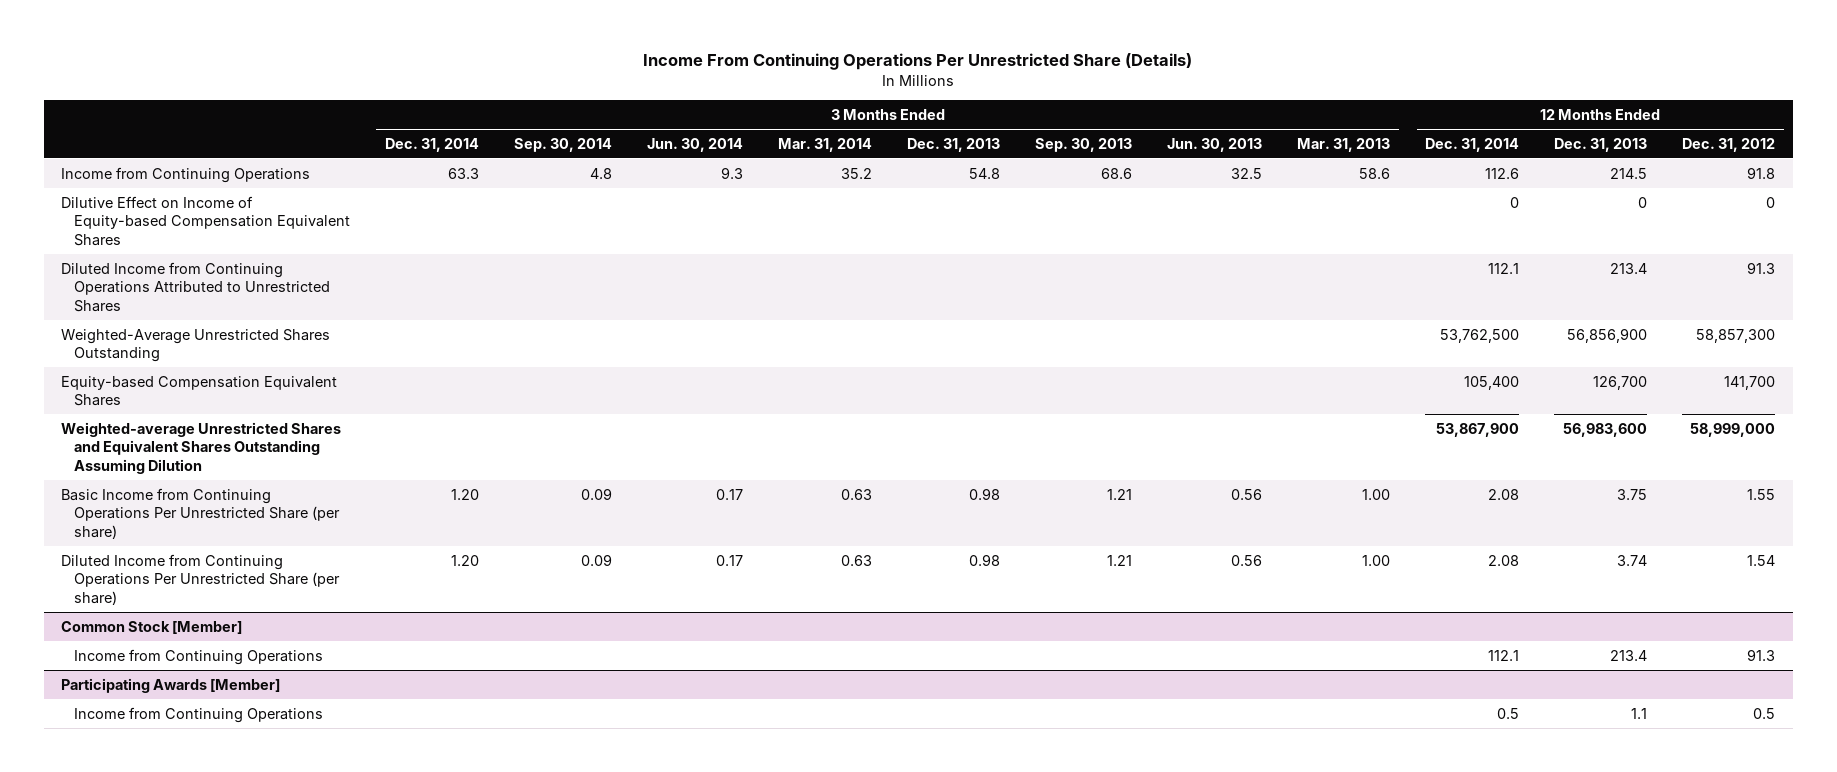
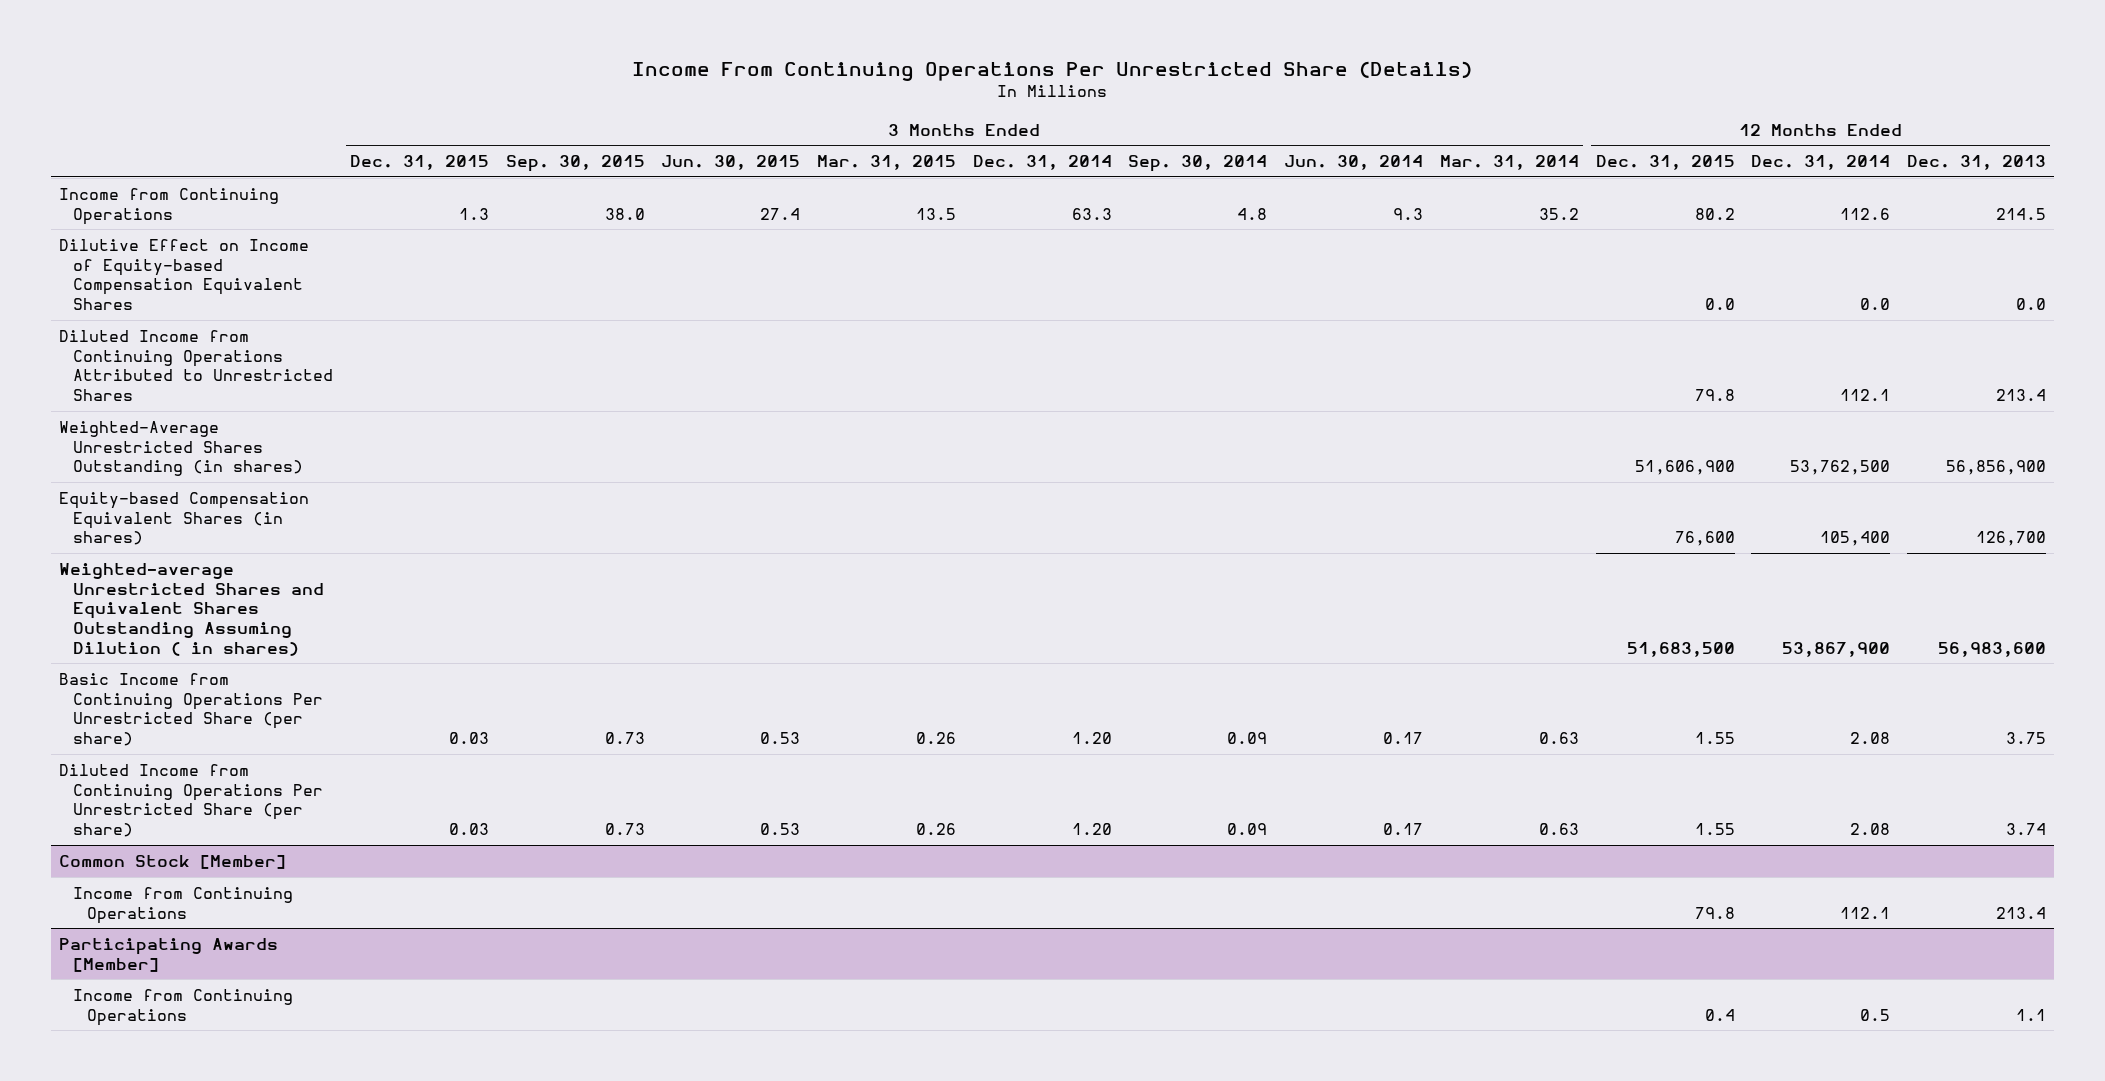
[907,137,1001,152] Dec. 31, 2013 -> none
[1035,137,1133,152] Sep. 30, 2013 -> none
[1167,137,1263,152] Jun. 30, 2013 -> none
[1297,137,1391,152] Mar. 31, 2013 -> none
[1682,137,1776,152] Dec. 31, 2012 -> none
none -> [349,155,489,171] Dec. 31, 2015
none -> [505,155,645,173] Sep. 30, 2015
none -> [661,155,801,171] Jun. 30, 2015
none -> [816,155,956,171] Mar. 31, 2015
none -> [1595,155,1735,171] Dec. 31, 2015
[1510,196,1520,208] 0 -> [1860,297,1891,310] 0.0
[1638,196,1648,208] 0 -> [2015,297,2046,310] 0.0
[61,328,331,363] Weighted-Average Unrestricted Shares Outstanding -> [59,420,304,477] Weighted-Average Unrestricted Shares Outstanding (in shares)
[61,375,338,407] Equity-based Compensation Equivalent Shares -> [59,491,310,546] Equity-based Compensation Equivalent Shares (in shares)
[61,421,342,474] Weighted-average Unrestricted Shares and Equivalent Shares Outstanding Assuming Dilution -> [59,562,325,656] Weighted-average Unrestricted Shares and Equivalent Shares Outstanding Assuming Dilution ( in shares)

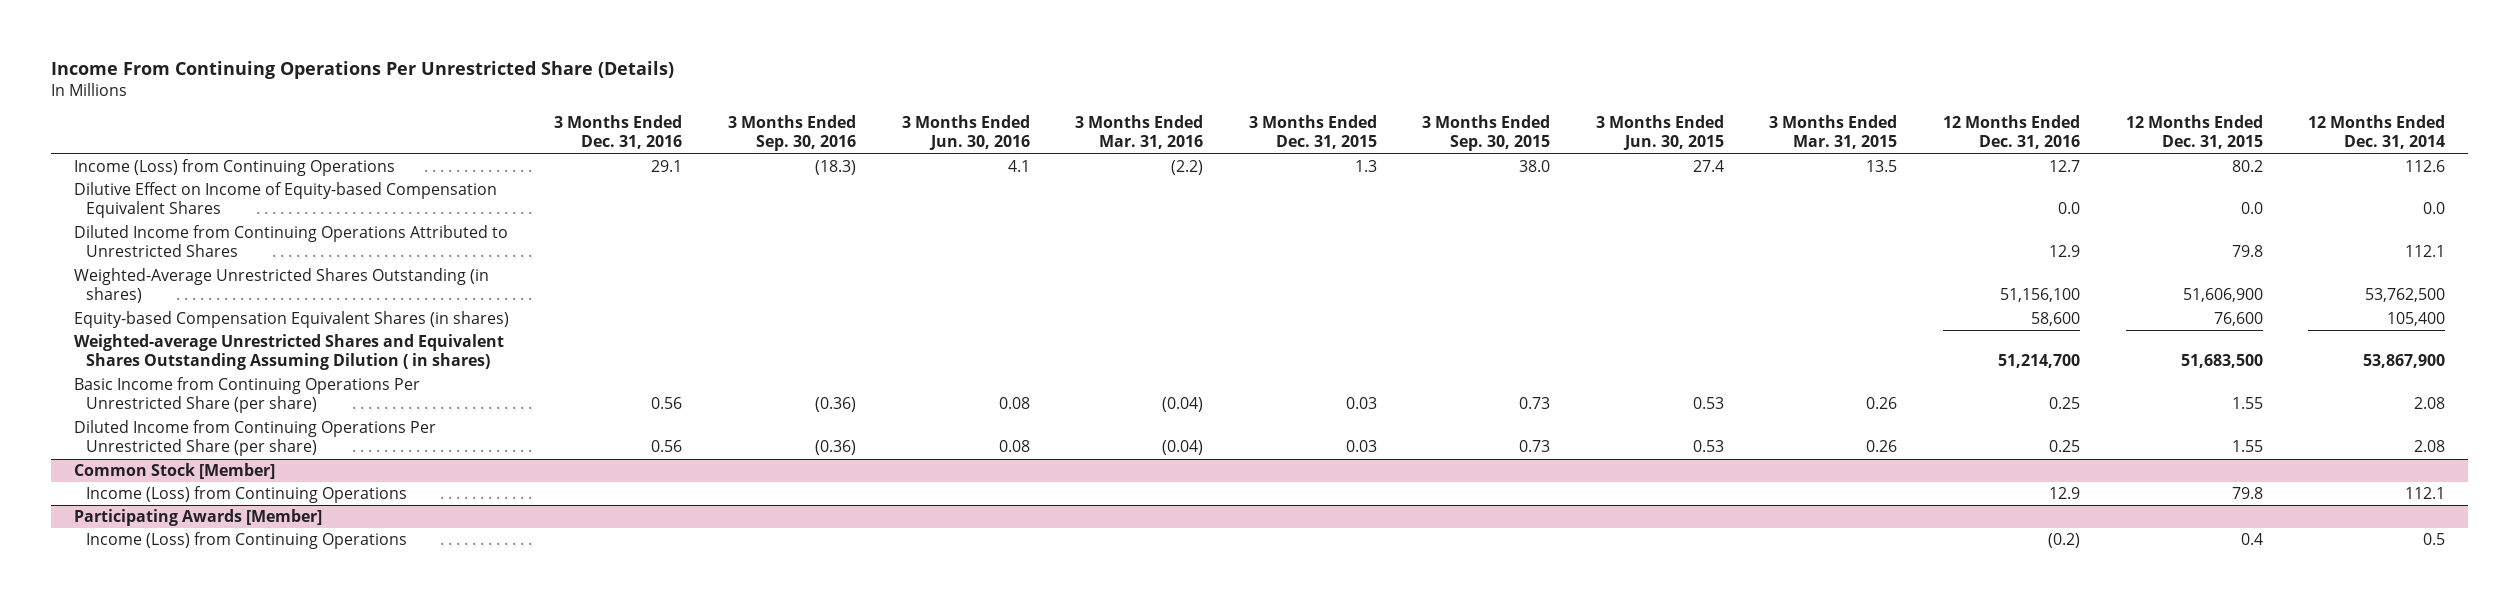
[972,155,1112,171] Dec. 31, 2014 -> none
[1128,155,1268,173] Sep. 30, 2014 -> none
[1284,155,1424,171] Jun. 30, 2014 -> none
[1439,155,1579,171] Mar. 31, 2014 -> none
[1906,155,2046,171] Dec. 31, 2013 -> none
none -> [554,115,683,150] 3 Months Ended Dec. 31, 2016
none -> [727,115,856,152] 3 Months Ended Sep. 30, 2016
none -> [901,115,1030,151] 3 Months Ended Jun. 30, 2016
none -> [1075,115,1204,150] 3 Months Ended Mar. 31, 2016
none -> [1943,115,2081,150] 12 Months Ended Dec. 31, 2016
[59,187,280,225] Income from Continuing Operations -> [73,159,395,177] Income (Loss) from Continuing Operations
[73,886,294,924] Income from Continuing Operations -> [85,486,407,504] Income (Loss) from Continuing Operations
[73,988,294,1026] Income from Continuing Operations -> [85,532,407,550] Income (Loss) from Continuing Operations

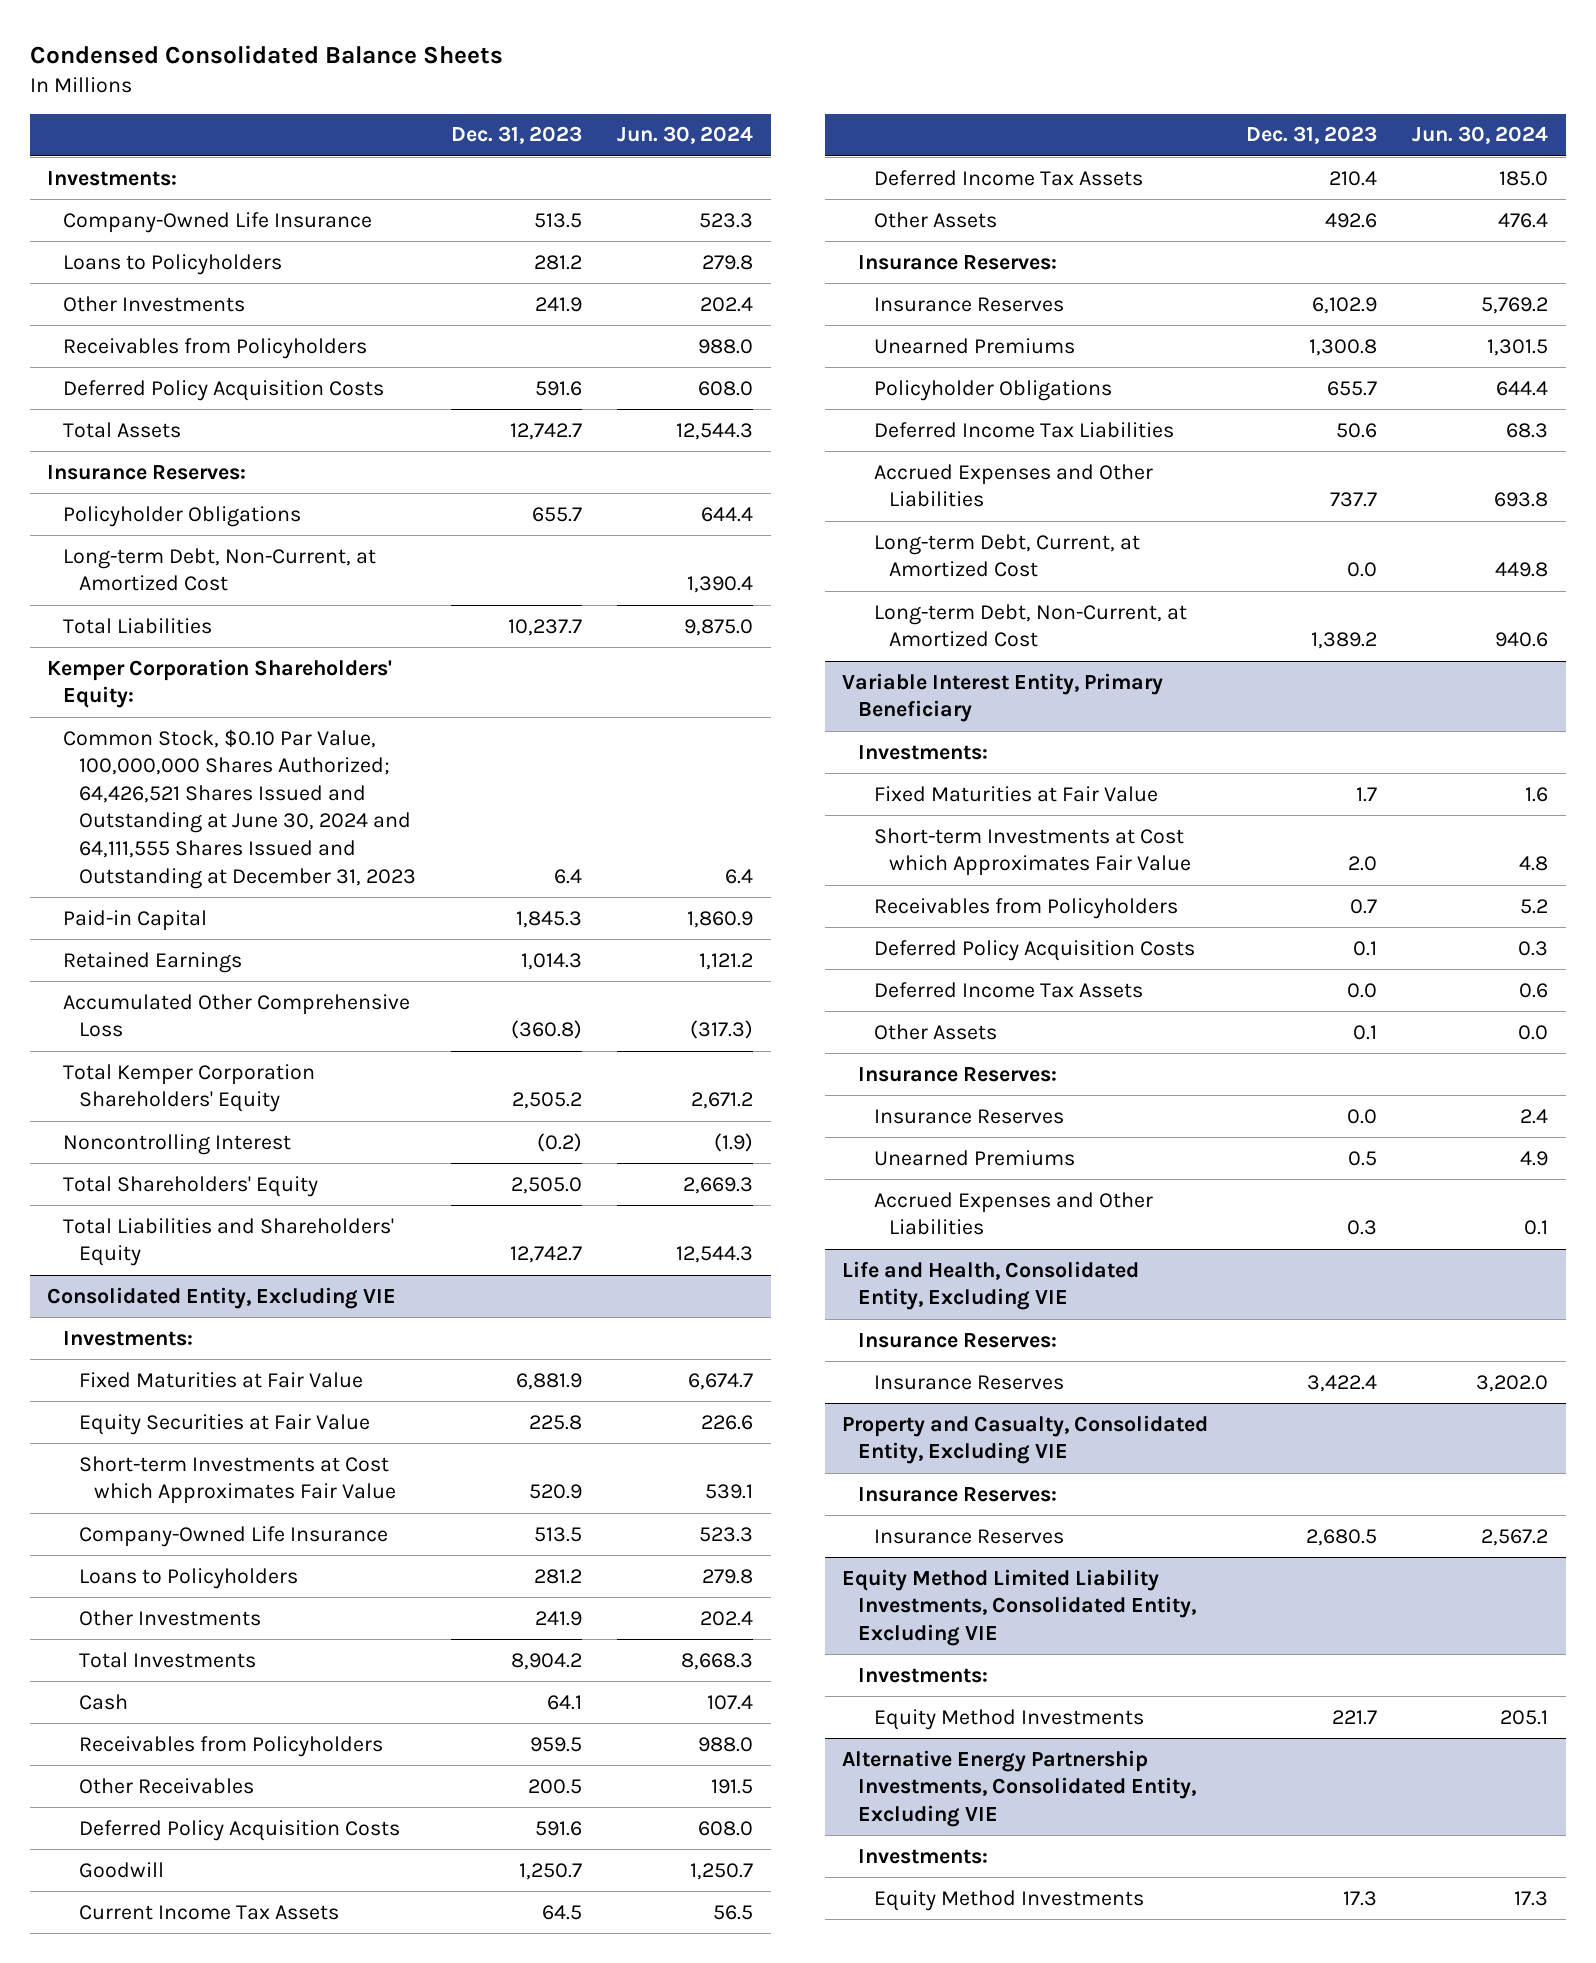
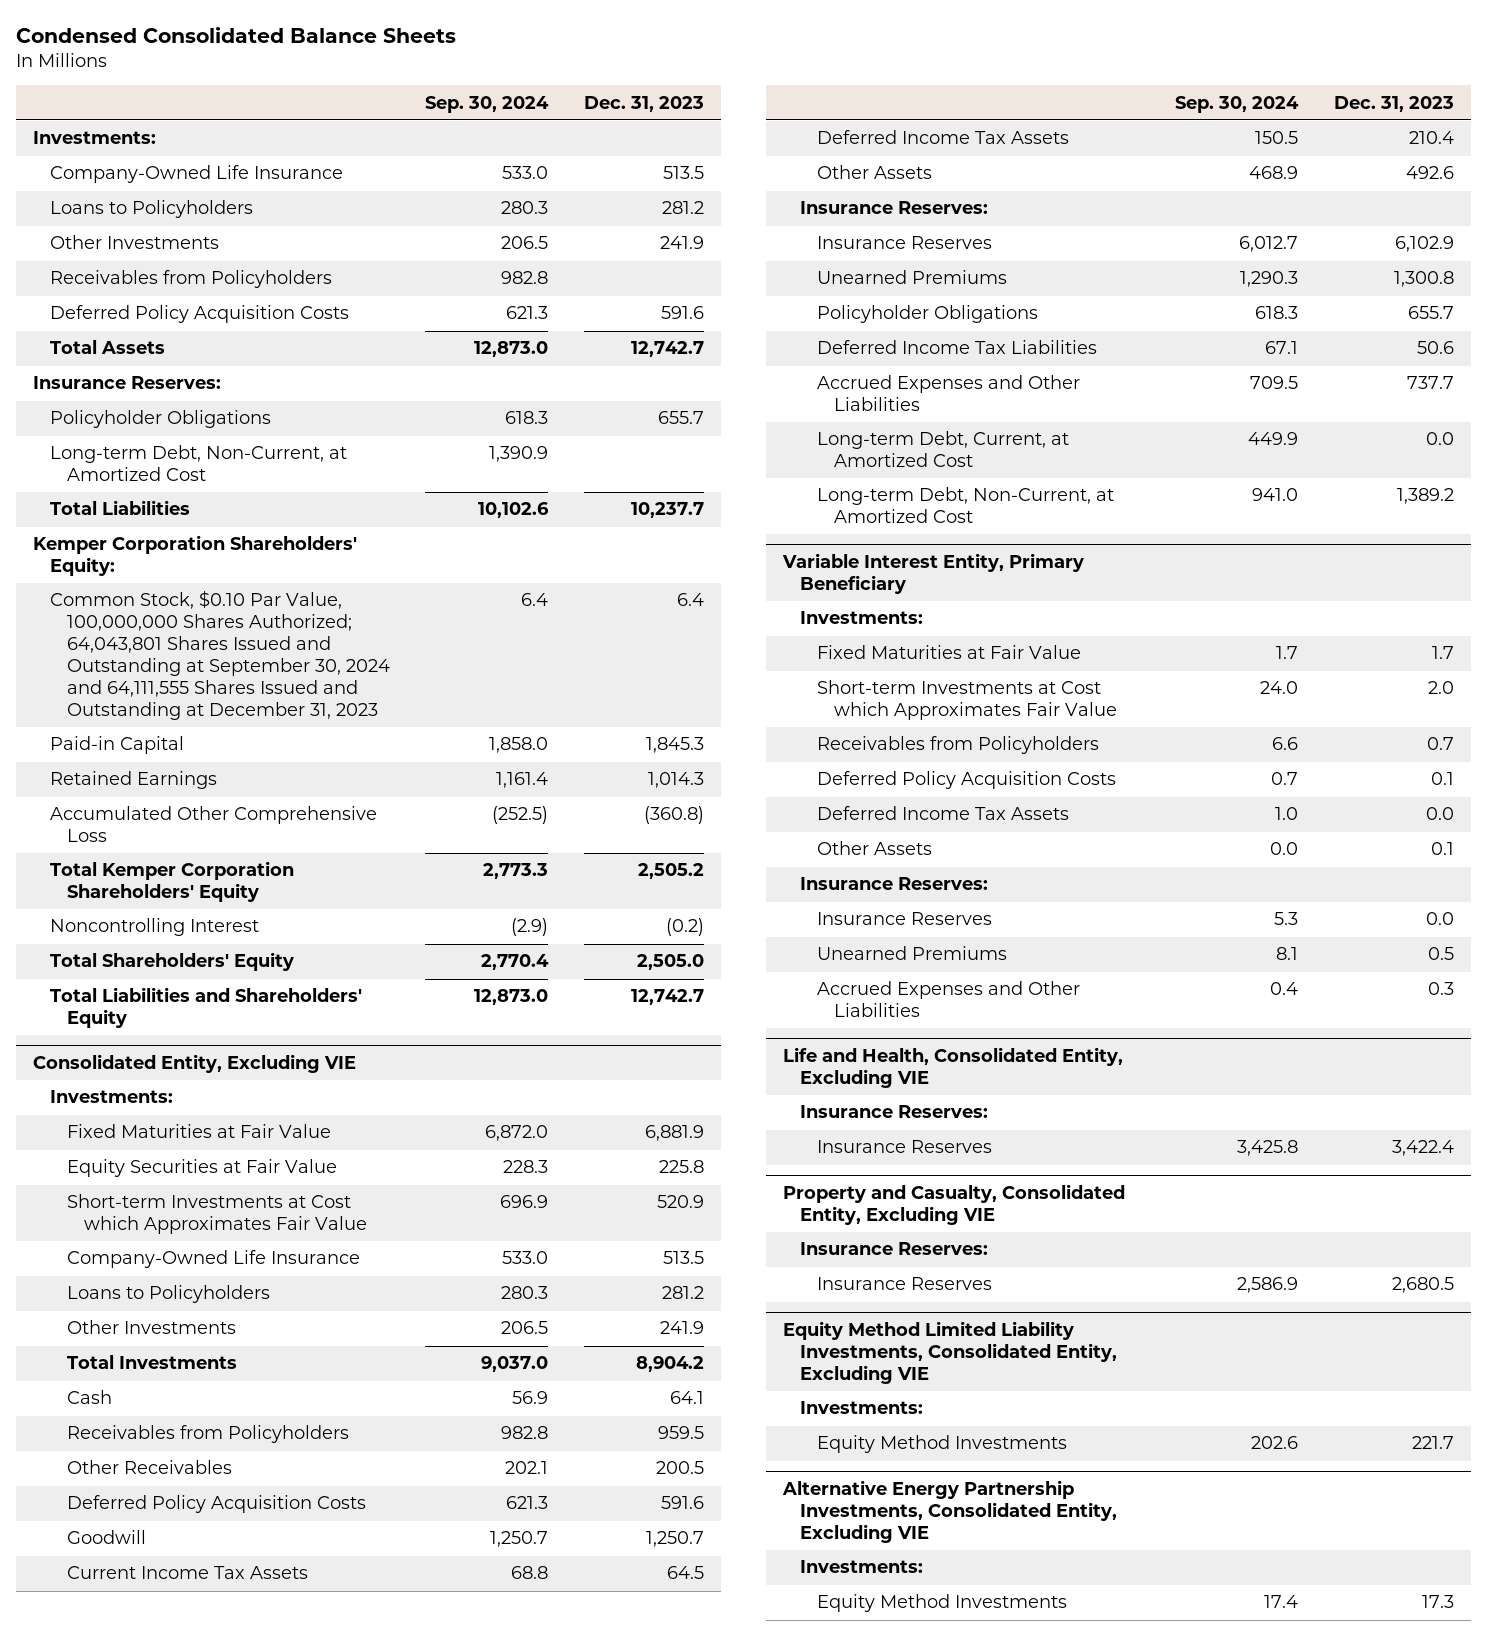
[617,126,754,145] Jun. 30, 2024 -> none
none -> [425,95,550,113] Sep. 30, 2024
[63,728,416,889] Common Stock, $0.10 Par Value, 100,000,000 Shares Authorized; 64,426,521 Shares Issued and Outstanding at June 30, 2024 and 64,111,555 Shares Issued and Outstanding at December 31, 2023 -> [50,590,391,720] Common Stock, $0.10 Par Value, 100,000,000 Shares Authorized; 64,043,801 Shares Issued and Outstanding at September 30, 2024 and 64,111,555 Shares Issued and Outstanding at December 31, 2023

